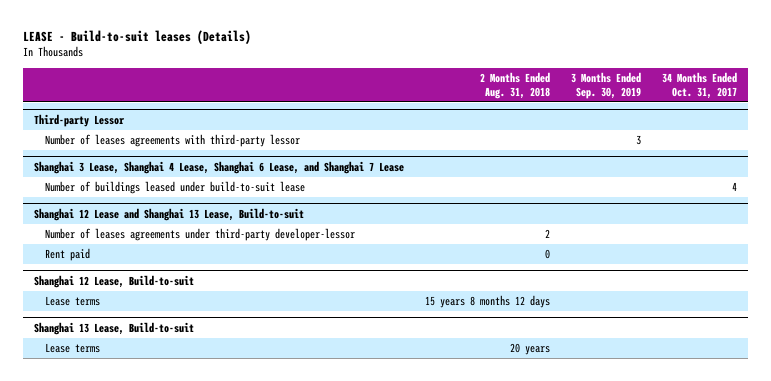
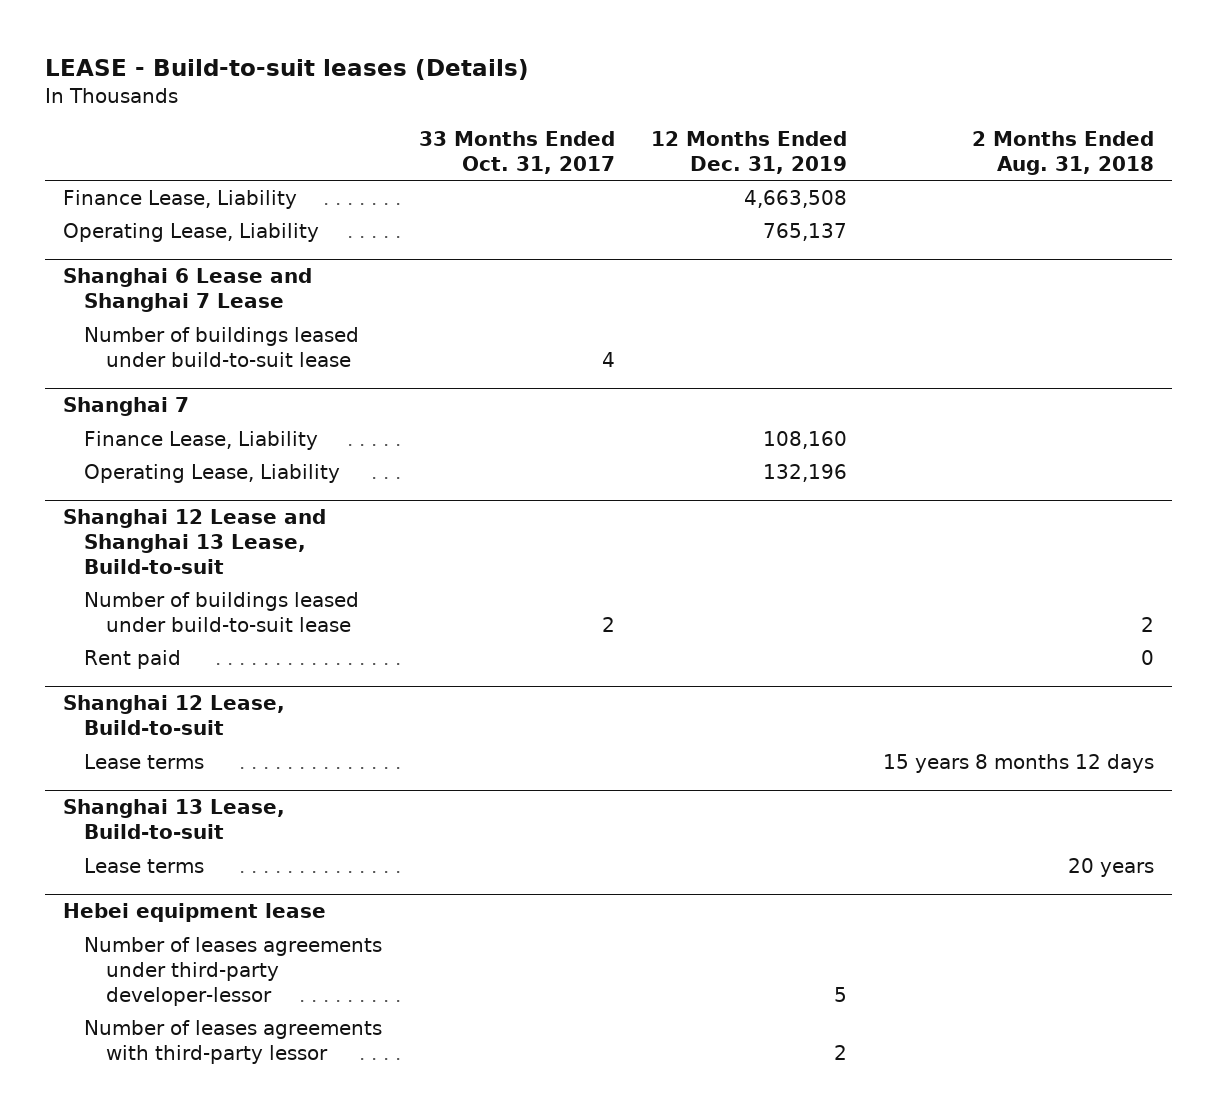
[571,71,642,99] 3 Months Ended Sep. 30, 2019 -> none
[662,71,738,99] 34 Months Ended Oct. 31, 2017 -> none
none -> [418,131,615,174] 33 Months Ended Oct. 31, 2017
none -> [650,131,847,174] 12 Months Ended Dec. 31, 2019
[33,114,125,128] Third-party Lessor -> none
[45,134,301,148] Number of leases agreements with third-party lessor -> none
[33,161,404,175] Shanghai 3 Lease, Shanghai 4 Lease, Shanghai 6 Lease, and Shanghai 7 Lease -> none
[45,181,306,195] Number of buildings leased under build-to-suit lease -> none
none -> [63,189,298,209] Finance Lease, Liability
none -> [63,222,320,242] Operating Lease, Liability
none -> [63,268,313,313] Shanghai 6 Lease and Shanghai 7 Lease
none -> [84,326,360,367] Number of buildings leased under build-to-suit lease
none -> [63,397,190,417] Shanghai 7
none -> [84,430,319,450] Finance Lease, Liability
none -> [84,463,341,483] Operating Lease, Liability
[45,228,356,242] Number of leases agreements under third-party developer-lessor -> none
none -> [84,591,360,632] Number of buildings leased under build-to-suit lease
none -> [63,903,327,923] Hebei equipment lease
none -> [84,936,383,1006] Number of leases agreements under third-party developer-lessor
none -> [84,1019,383,1064] Number of leases agreements with third-party lessor

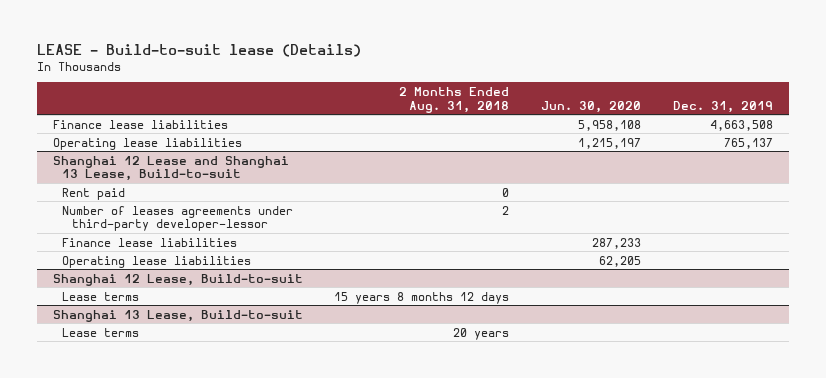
[45,58,530,80] LEASE - Build-to-suit leases (Details) -> [36,43,361,57] LEASE - Build-to-suit lease (Details)
[418,131,615,174] 33 Months Ended Oct. 31, 2017 -> none
[650,131,847,174] 12 Months Ended Dec. 31, 2019 -> none
none -> [541,100,642,113] Jun. 30, 2020
none -> [672,100,773,113] Dec. 31, 2019
[63,268,313,313] Shanghai 6 Lease and Shanghai 7 Lease -> none
[84,326,360,367] Number of buildings leased under build-to-suit lease -> none
[63,397,190,417] Shanghai 7 -> none
[84,430,319,450] Finance Lease, Liability -> none
[84,463,341,483] Operating Lease, Liability -> none
[63,189,298,209] Finance Lease, Liability -> [52,119,228,129] Finance lease liabilities
[63,222,320,242] Operating Lease, Liability -> [52,137,242,150] Operating lease liabilities
[84,591,360,632] Number of buildings leased under build-to-suit lease -> none
none -> [62,205,294,232] Number of leases agreements under third-party developer-lessor
none -> [62,237,238,247] Finance lease liabilities
none -> [62,255,252,268] Operating lease liabilities
[63,903,327,923] Hebei equipment lease -> none
[84,936,383,1006] Number of leases agreements under third-party developer-lessor -> none
[84,1019,383,1064] Number of leases agreements with third-party lessor -> none

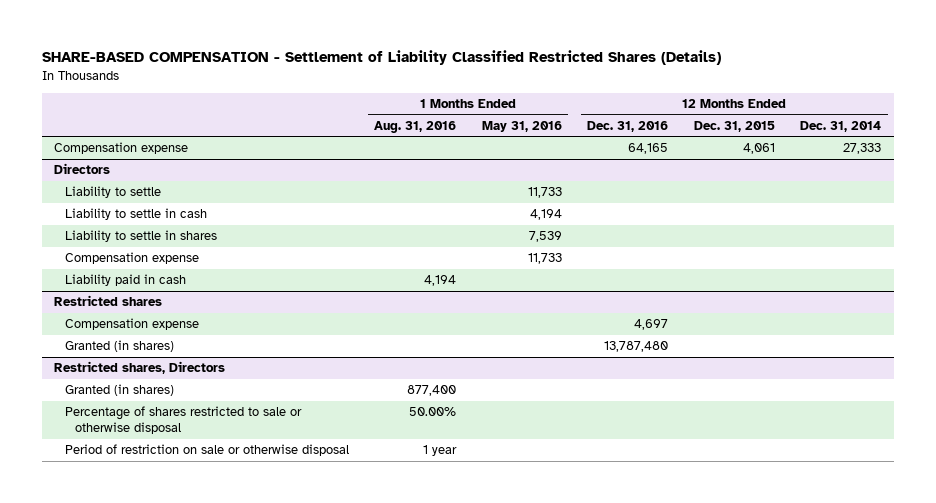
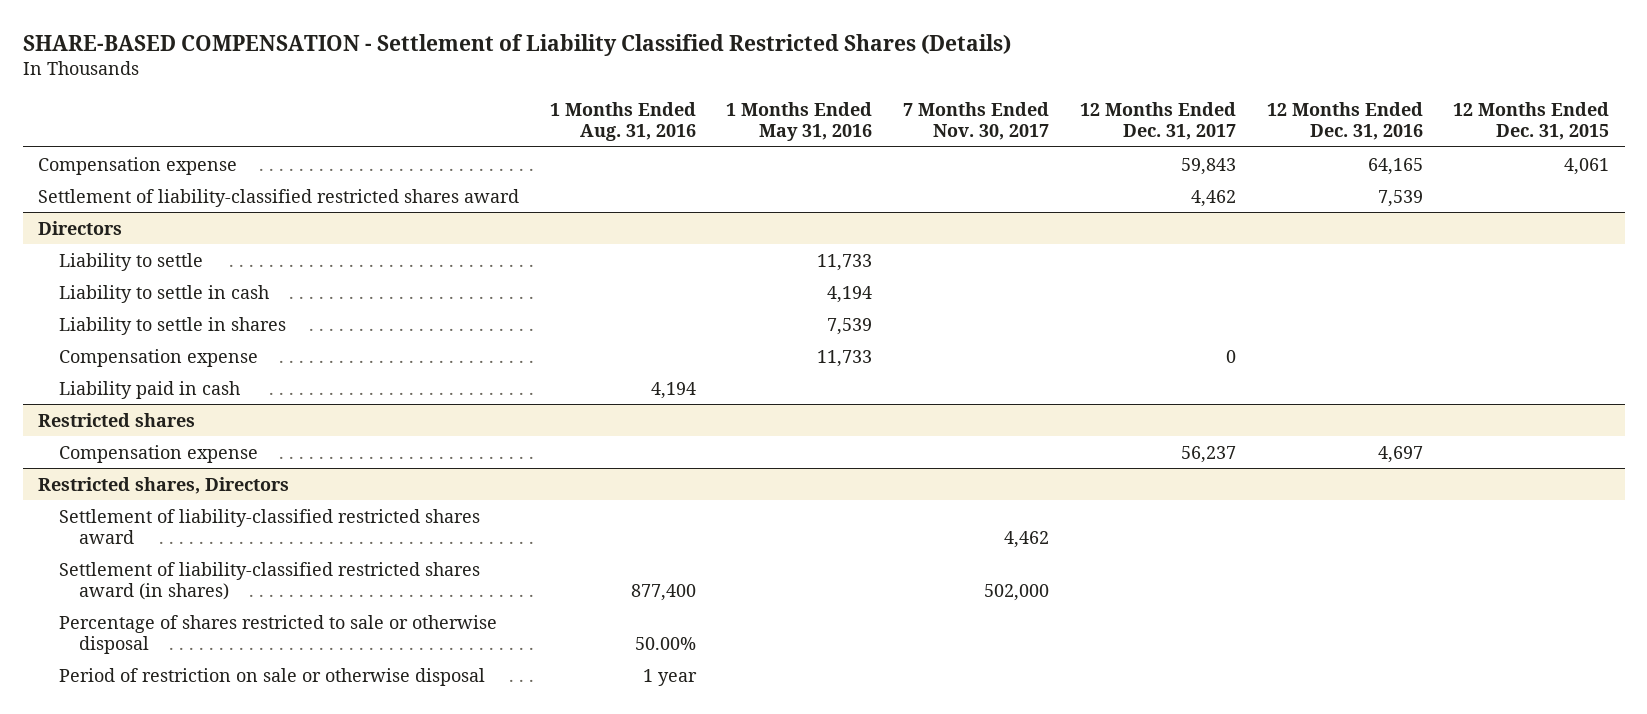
[800,120,882,132] Dec. 31, 2014 -> none
none -> [903,101,1050,141] 7 Months Ended Nov. 30, 2017
none -> [1079,101,1236,141] 12 Months Ended Dec. 31, 2017
none -> [38,188,520,207] Settlement of liability-classified restricted shares award
[64,340,174,353] Granted (in shares) -> none
none -> [58,508,480,544] Settlement of liability-classified restricted shares award
[64,384,174,397] Granted (in shares) -> [58,561,480,600] Settlement of liability-classified restricted shares award (in shares)

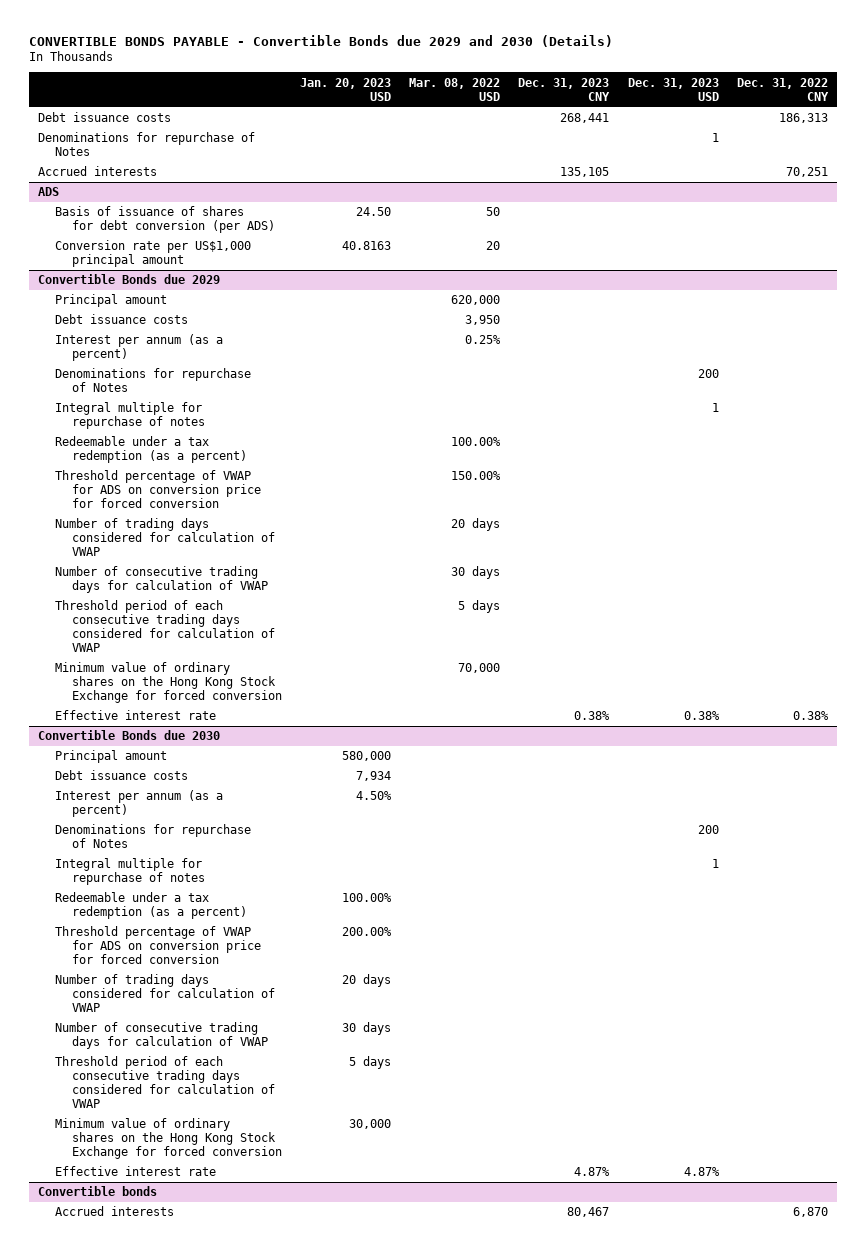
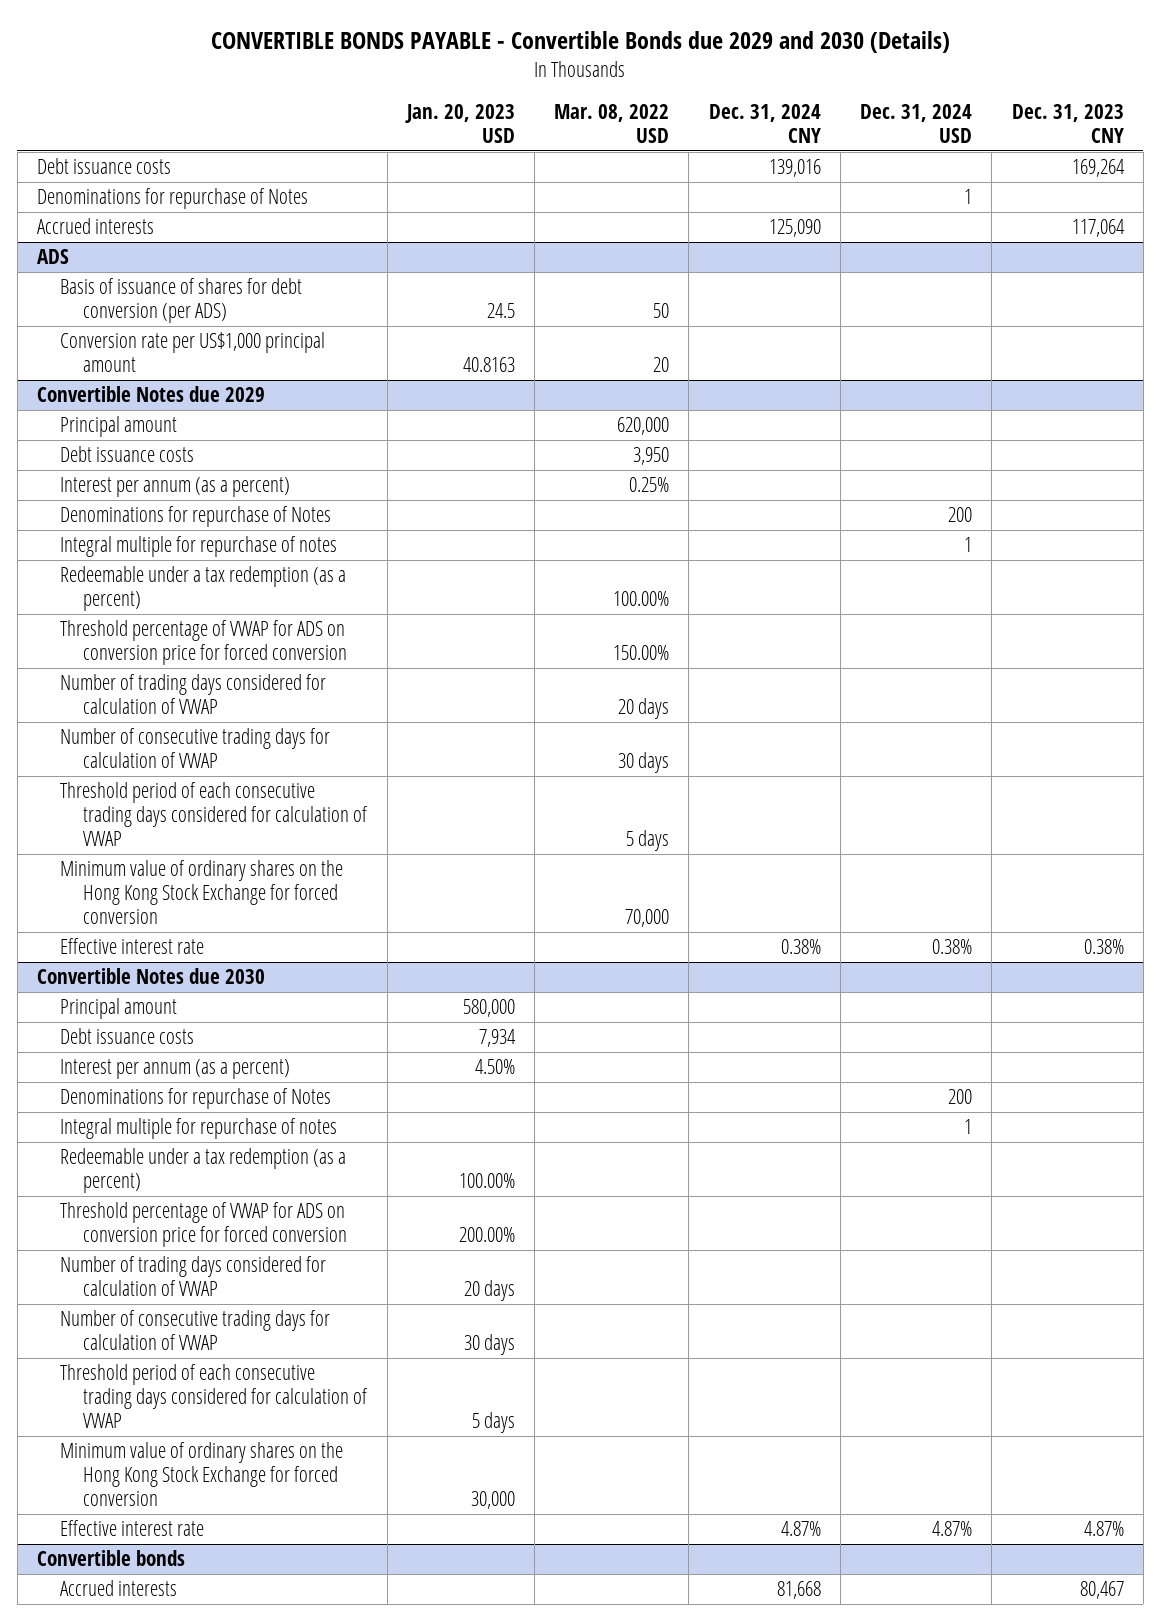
[627,77,719,101] Dec. 31, 2023 USD -> none
[736,77,829,101] Dec. 31, 2022 CNY -> none
none -> [708,104,821,144] Dec. 31, 2024 CNY
none -> [860,104,973,144] Dec. 31, 2024 USD
[560,113,610,124] 268,441 -> [1071,159,1125,178] 169,264
[560,167,610,178] 135,105 -> [1071,219,1125,238] 117,064
[356,207,392,217] 24.50 -> [486,303,515,319] 24.5
[37,274,220,285] Convertible Bonds due 2029 -> [36,386,265,403] Convertible Notes due 2029
[37,730,220,741] Convertible Bonds due 2030 -> [36,968,265,985] Convertible Notes due 2030

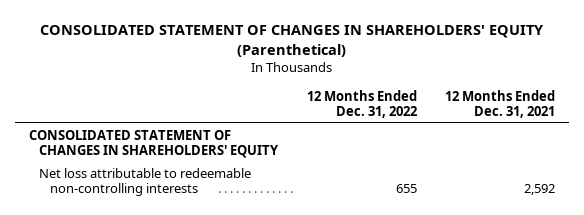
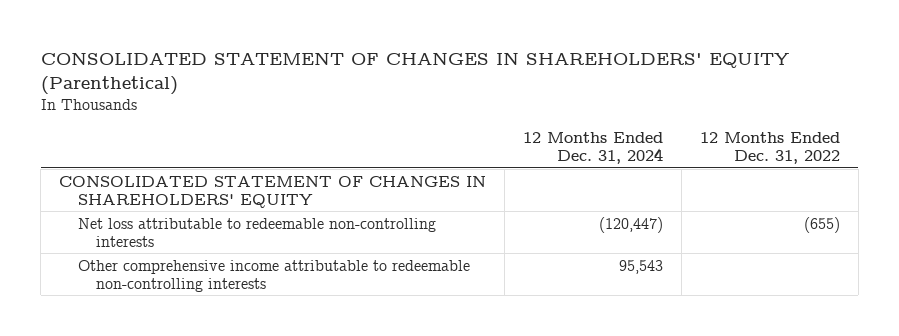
[445,89,556,119] 12 Months Ended Dec. 31, 2021 -> none
none -> [523,131,664,164] 12 Months Ended Dec. 31, 2024
[395,184,417,194] 655 -> [803,216,840,233] (655)
none -> [77,259,470,292] Other comprehensive income attributable to redeemable non-controlling interests

